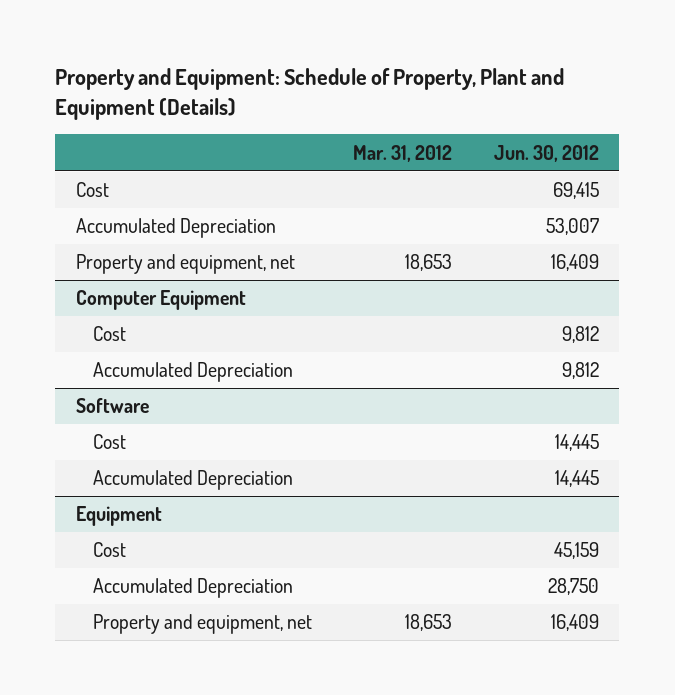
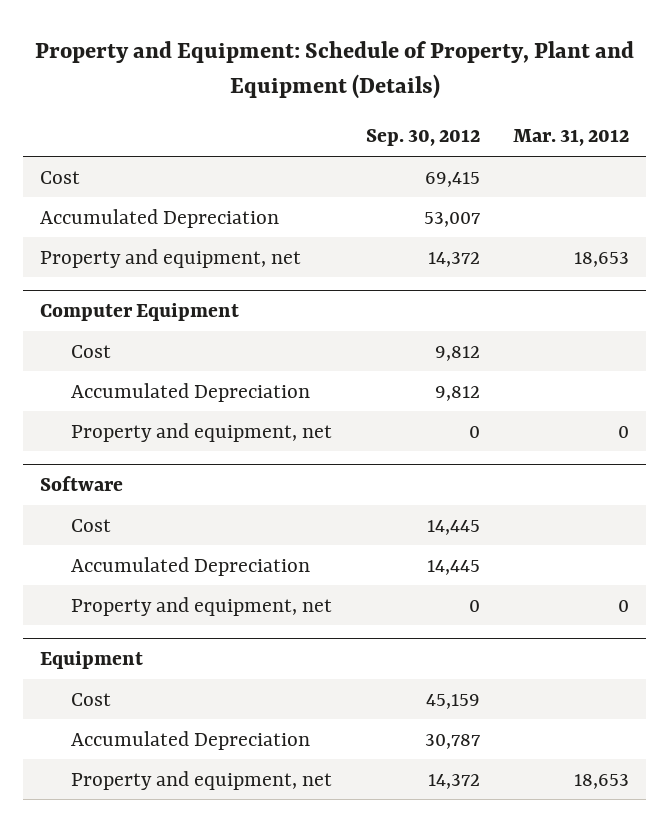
[493,144,599,162] Jun. 30, 2012 -> none
none -> [365,129,480,147] Sep. 30, 2012
none -> [70,422,332,442] Property and equipment, net
none -> [70,596,332,616] Property and equipment, net

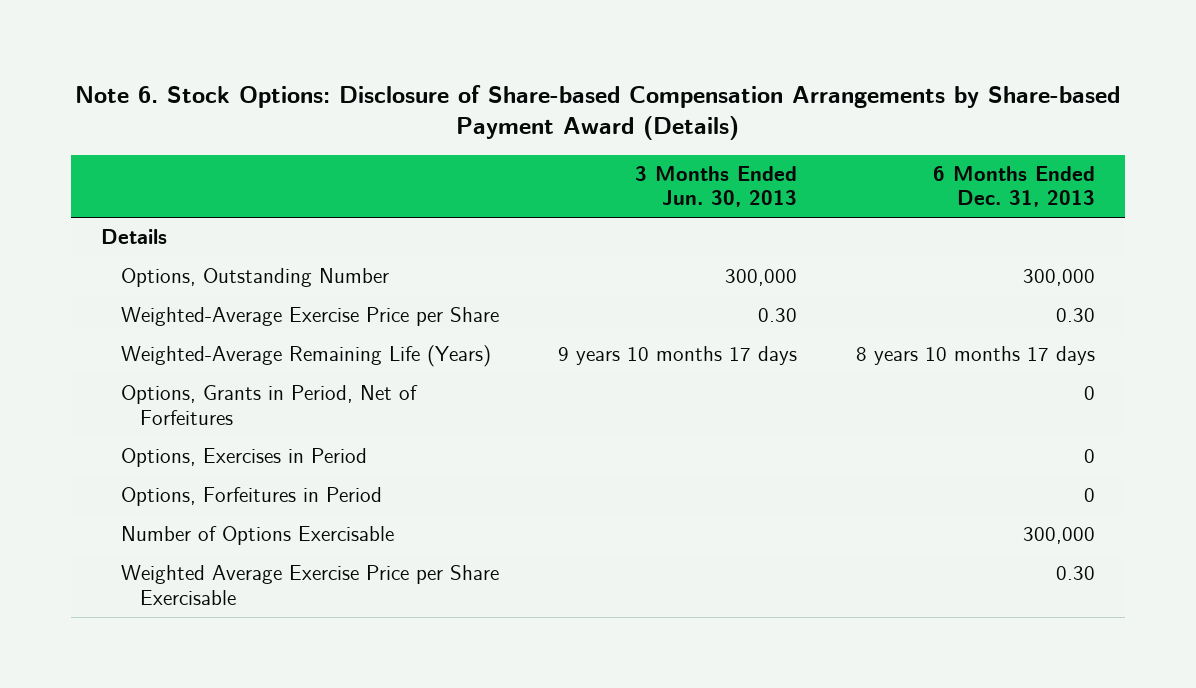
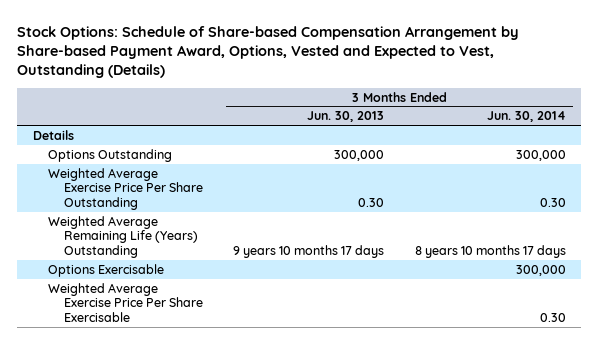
[75,84,1121,141] Note 6. Stock Options: Disclosure of Share-based Compensation Arrangements by Share-based Payment Award (Details) -> [17,25,520,79] Stock Options: Schedule of Share-based Compensation Arrangement by Share-based Payment Award, Options, Vested and Expected to Vest, Outstanding (Details)
[933,166,1096,208] 6 Months Ended Dec. 31, 2013 -> none
none -> [486,111,566,123] Jun. 30, 2014
[120,385,418,425] Options, Grants in Period, Net of Forfeitures -> none
[120,448,367,468] Options, Exercises in Period -> none
[120,487,382,507] Options, Forfeitures in Period -> none
[120,268,389,288] Options, Outstanding Number -> [48,148,173,162] Options Outstanding
[120,307,499,327] Weighted-Average Exercise Price per Share -> [48,167,204,211] Weighted Average Exercise Price Per Share Outstanding
[120,345,491,368] Weighted-Average Remaining Life (Years) -> [48,215,199,259] Weighted Average Remaining Life (Years) Outstanding
[120,526,394,546] Number of Options Exercisable -> [48,263,165,277] Options Exercisable
[120,565,499,605] Weighted Average Exercise Price per Share Exercisable -> [48,282,204,323] Weighted Average Exercise Price Per Share Exercisable

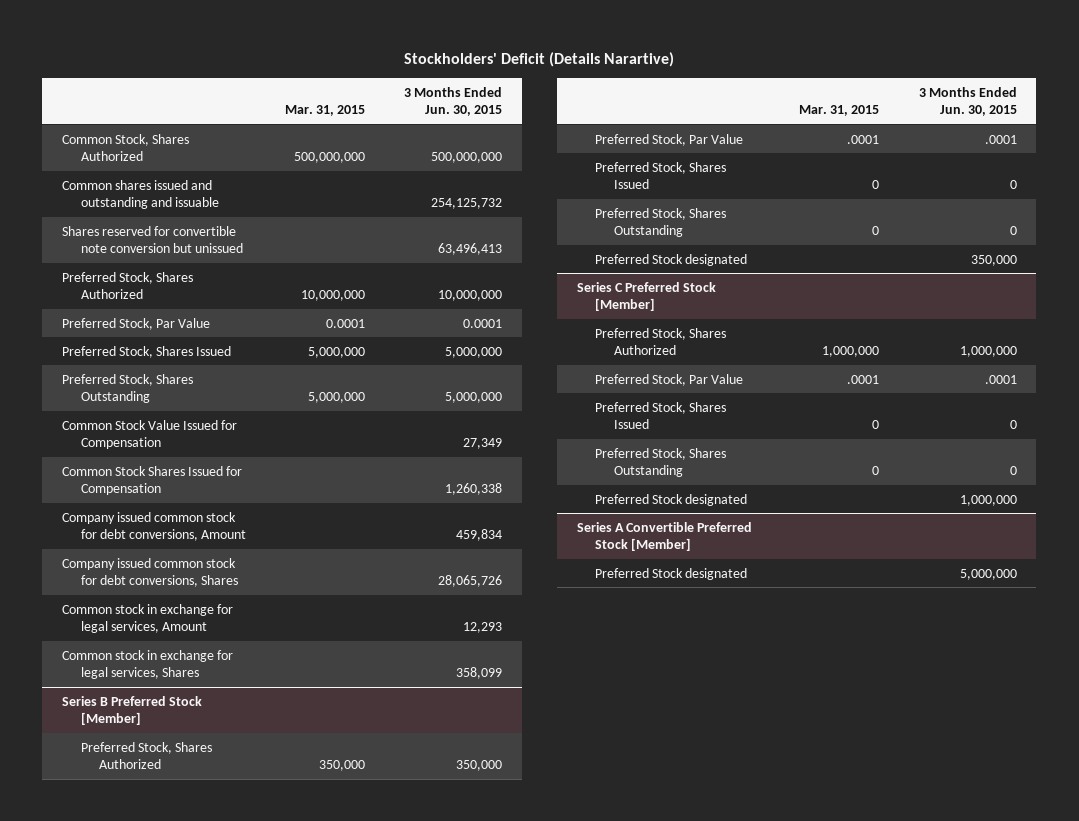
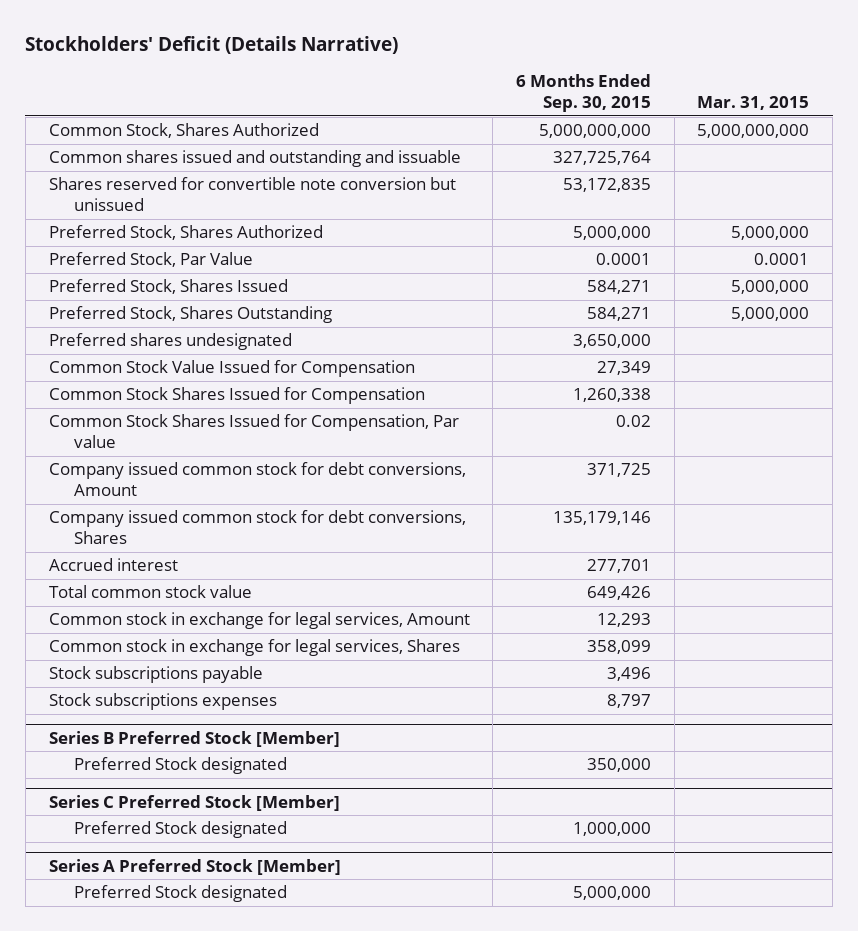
[404,52,675,68] Stockholders' Deficit (Details Narartive) -> [25,36,399,55] Stockholders' Deficit (Details Narrative)
[403,86,502,117] 3 Months Ended Jun. 30, 2015 -> none
none -> [515,74,651,113] 6 Months Ended Sep. 30, 2015
[293,152,365,164] 500,000,000 -> [697,124,810,139] 5,000,000,000
[300,290,365,302] 10,000,000 -> [731,226,810,241] 5,000,000
none -> [48,333,292,351] Preferred shares undesignated
none -> [48,414,459,449] Common Stock Shares Issued for Compensation, Par value
none -> [48,558,178,572] Accrued interest
none -> [48,585,252,599] Total common stock value
none -> [48,666,263,684] Stock subscriptions payable
none -> [48,693,277,711] Stock subscriptions expenses
[80,741,212,770] Preferred Stock, Shares Authorized -> none
[595,133,744,146] Preferred Stock, Par Value -> none
[595,161,727,190] Preferred Stock, Shares Issued -> none
[595,207,727,238] Preferred Stock, Shares Outstanding -> none
[595,327,727,356] Preferred Stock, Shares Authorized -> none
[595,373,744,386] Preferred Stock, Par Value -> none
[595,401,727,430] Preferred Stock, Shares Issued -> none
[595,447,727,478] Preferred Stock, Shares Outstanding -> none
[576,521,752,552] Series A Convertible Preferred Stock [Member] -> [48,858,341,875] Series A Preferred Stock [Member]

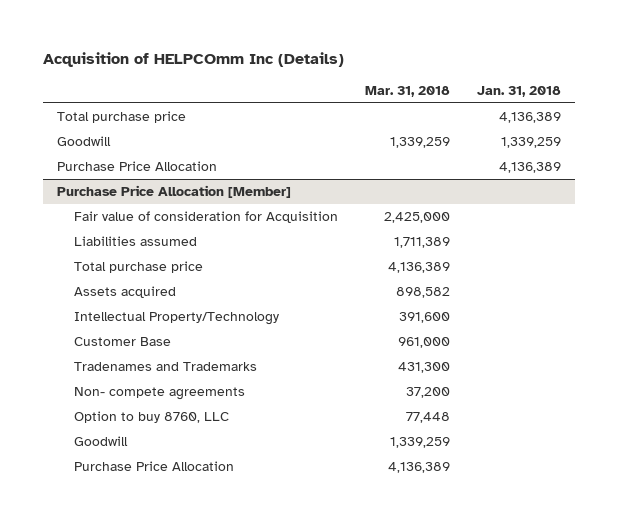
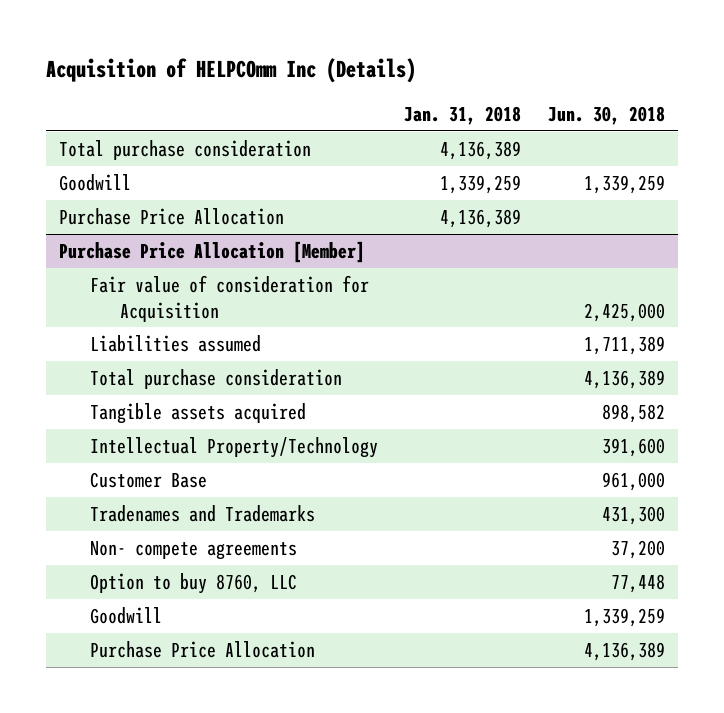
[364,85,450,97] Mar. 31, 2018 -> none
none -> [547,106,665,126] Jun. 30, 2018
[56,111,186,124] Total purchase price -> [59,139,312,160] Total purchase consideration
[73,261,203,274] Total purchase price -> [89,368,342,389] Total purchase consideration
[73,286,176,299] Assets acquired -> [89,402,306,424] Tangible assets acquired

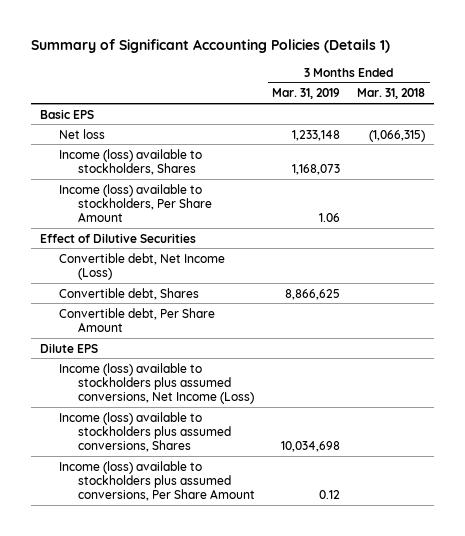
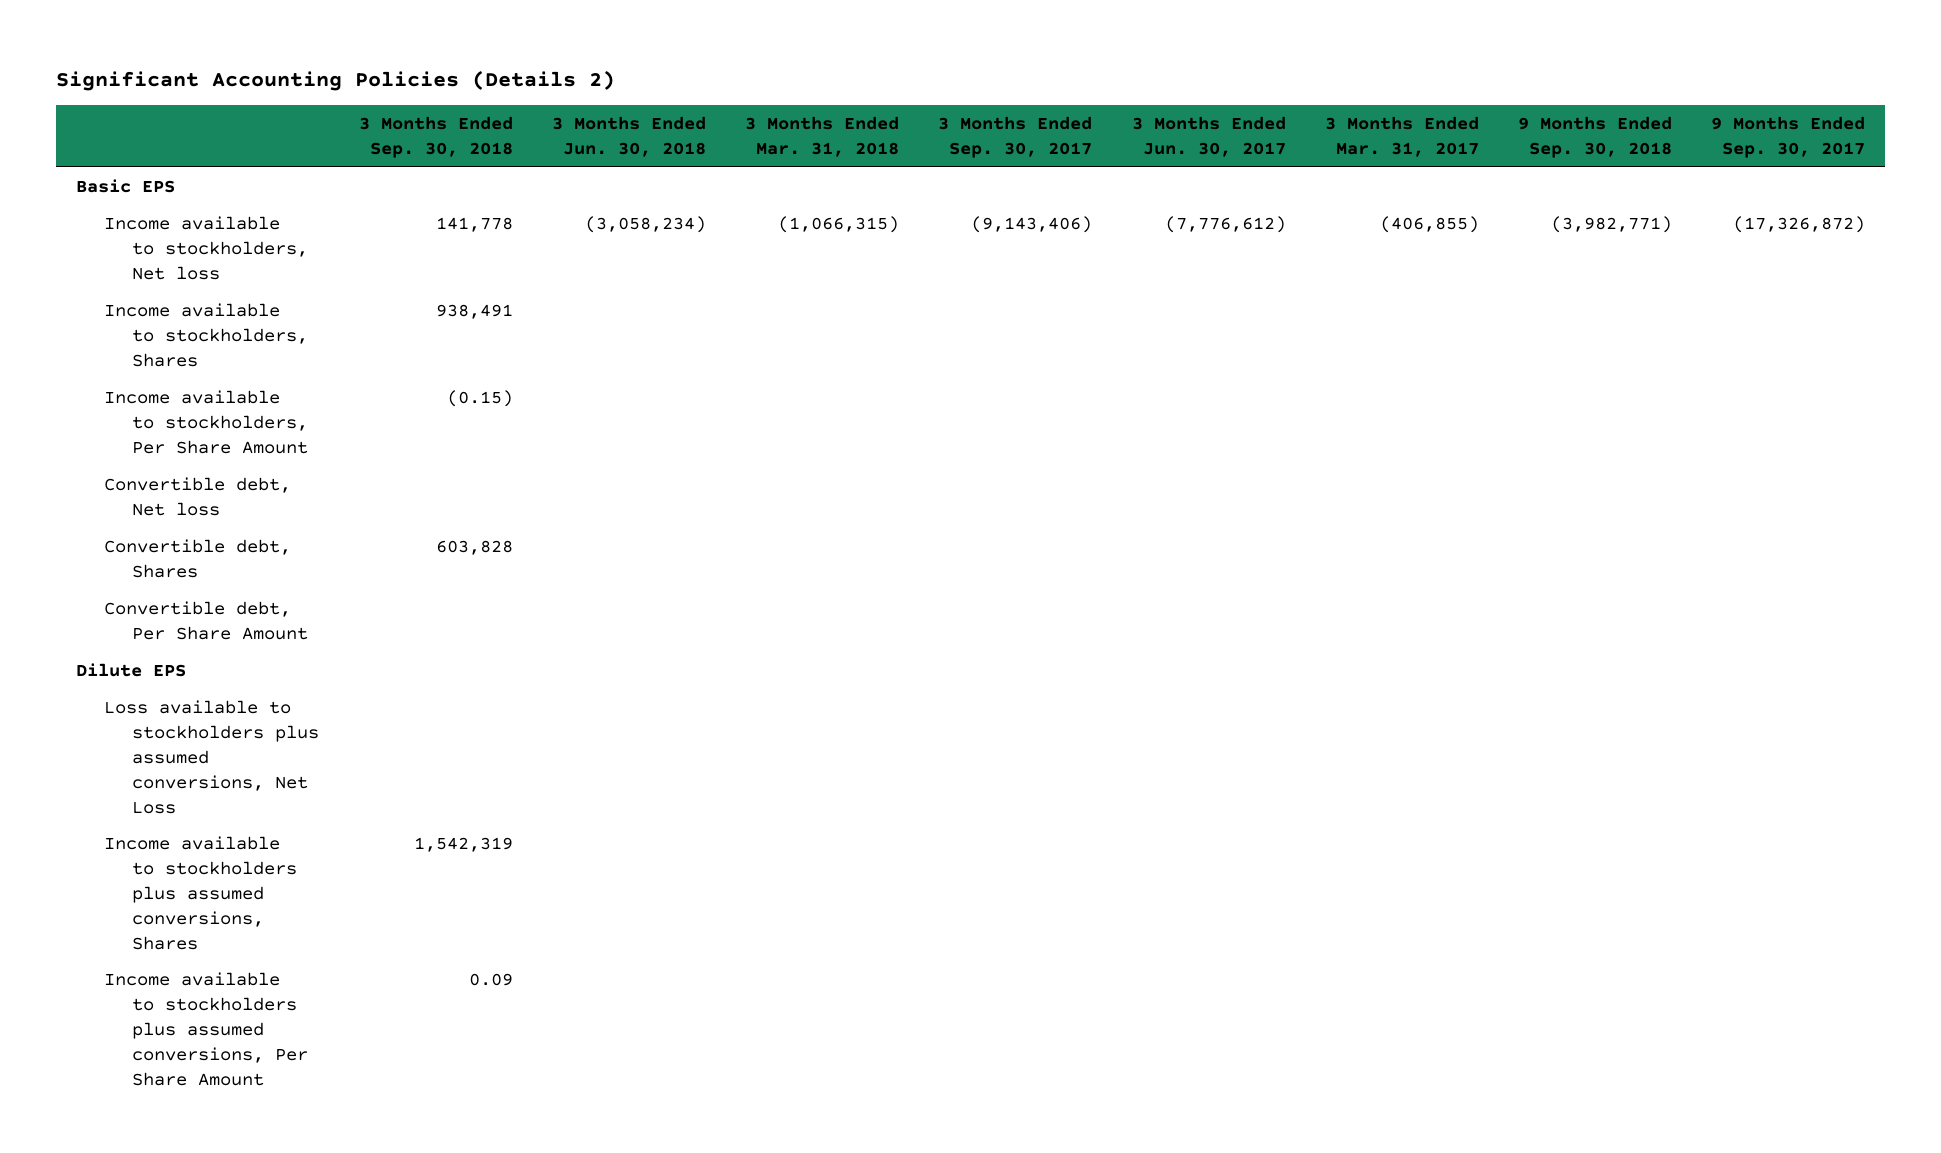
[31,39,391,54] Summary of Significant Accounting Policies (Details 1) -> [56,70,616,92] Significant Accounting Policies (Details 2)
[272,88,341,100] Mar. 31, 2019 -> none
none -> [358,116,513,159] 3 Months Ended Sep. 30, 2018
none -> [551,116,706,158] 3 Months Ended Jun. 30, 2018
none -> [938,116,1093,159] 3 Months Ended Sep. 30, 2017
none -> [1131,116,1286,158] 3 Months Ended Jun. 30, 2017
none -> [1324,116,1479,158] 3 Months Ended Mar. 31, 2017
none -> [1518,116,1673,159] 9 Months Ended Sep. 30, 2018
none -> [1711,116,1866,159] 9 Months Ended Sep. 30, 2017
[39,232,196,243] Effect of Dilutive Securities -> none
[58,128,105,139] Net loss -> [104,216,309,280] Income available to stockholders, Net loss
[58,148,202,176] Income (loss) available to stockholders, Shares -> [104,303,309,367] Income available to stockholders, Shares
[58,183,212,223] Income (loss) available to stockholders, Per Share Amount -> [104,390,309,454] Income available to stockholders, Per Share Amount
[58,252,225,281] Convertible debt, Net Income (Loss) -> [104,477,292,516] Convertible debt, Net loss
[58,362,254,405] Income (loss) available to stockholders plus assumed conversions, Net Income (Loss) -> [104,700,320,814] Loss available to stockholders plus assumed conversions, Net Loss
[58,411,231,453] Income (loss) available to stockholders plus assumed conversions, Shares -> [104,836,298,950] Income available to stockholders plus assumed conversions, Shares
[58,460,255,502] Income (loss) available to stockholders plus assumed conversions, Per Share Amount -> [104,972,309,1086] Income available to stockholders plus assumed conversions, Per Share Amount

